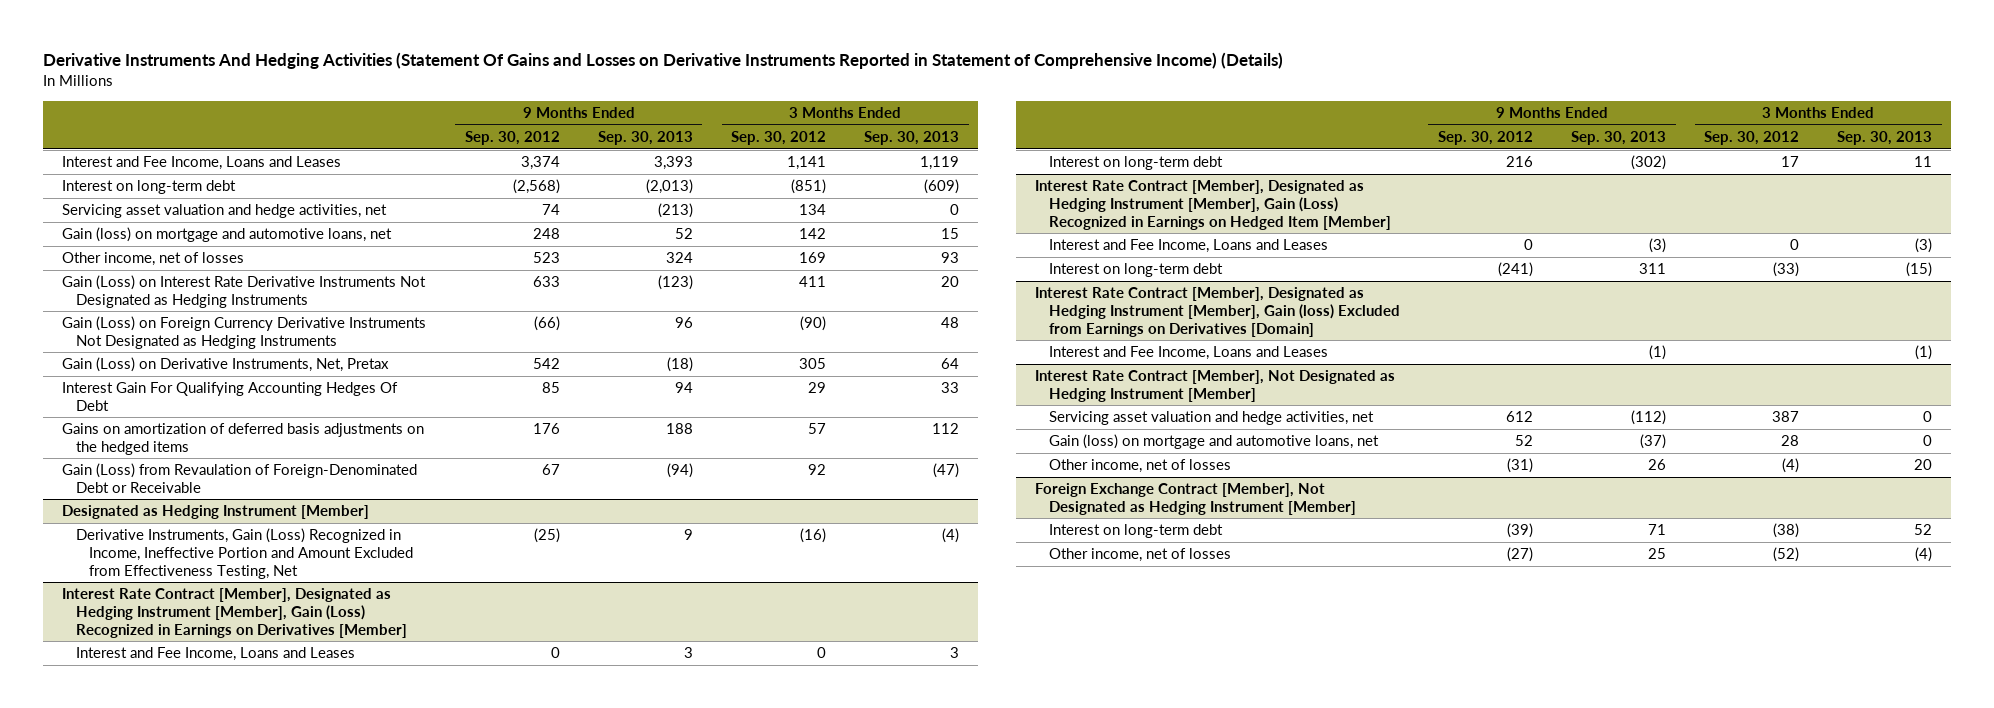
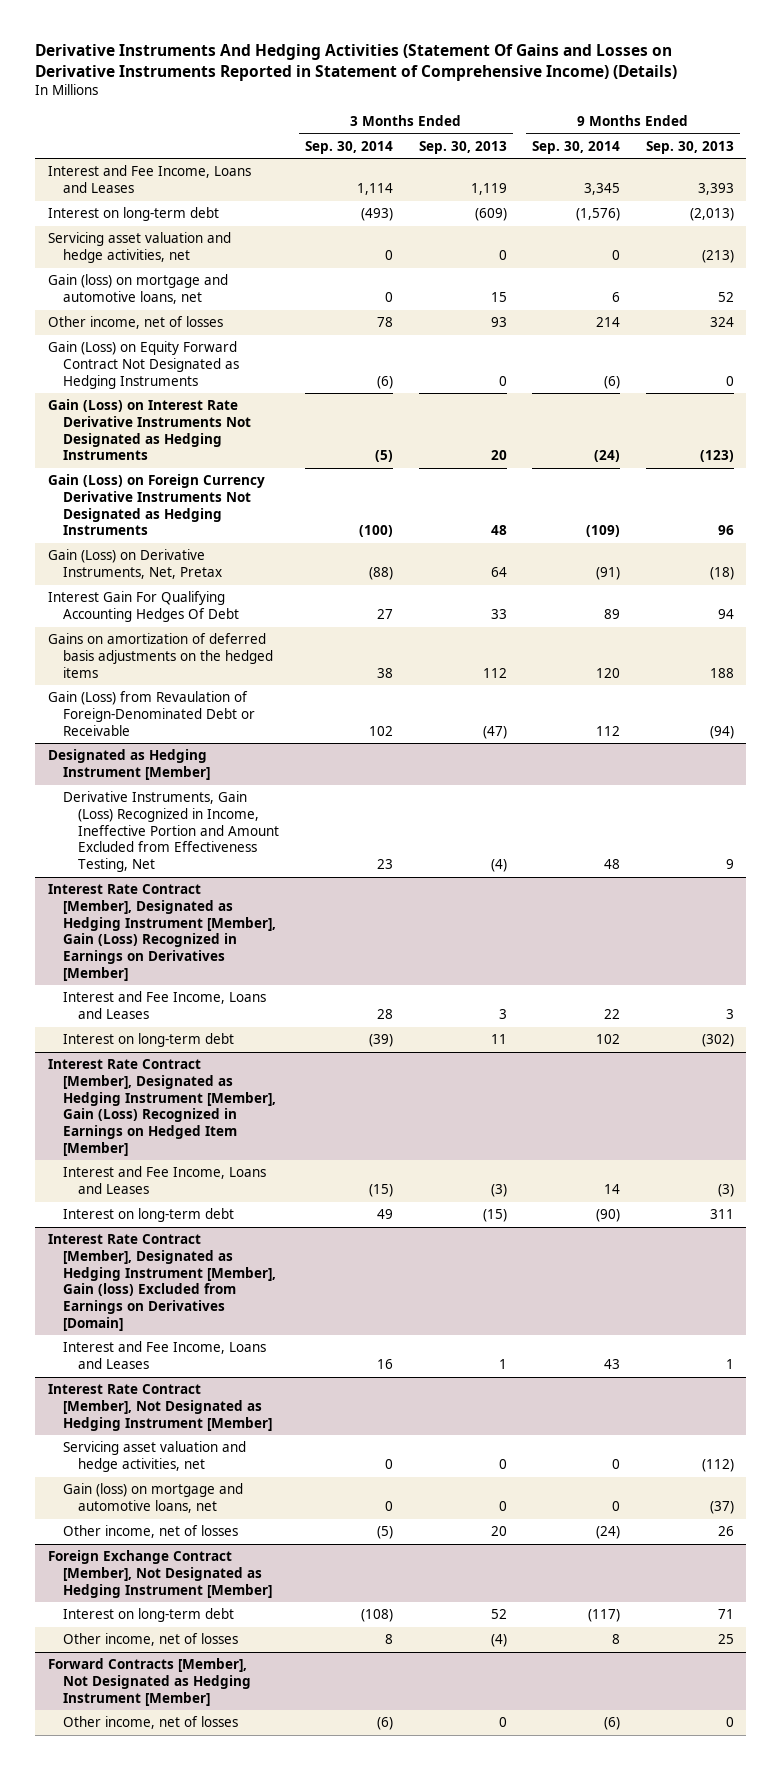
[464,131,560,146] Sep. 30, 2012 -> none
[731,131,827,146] Sep. 30, 2012 -> none
none -> [305,140,394,154] Sep. 30, 2014
none -> [532,140,621,154] Sep. 30, 2014
none -> [47,341,240,389] Gain (Loss) on Equity Forward Contract Not Designated as Hedging Instruments
[1648,345,1666,361] (1) -> [725,1359,734,1370] 1
[1915,345,1933,361] (1) -> [498,1359,507,1370] 1
none -> [47,1658,252,1706] Forward Contracts [Member], Not Designated as Hedging Instrument [Member]
none -> [63,1716,239,1730] Other income, net of losses

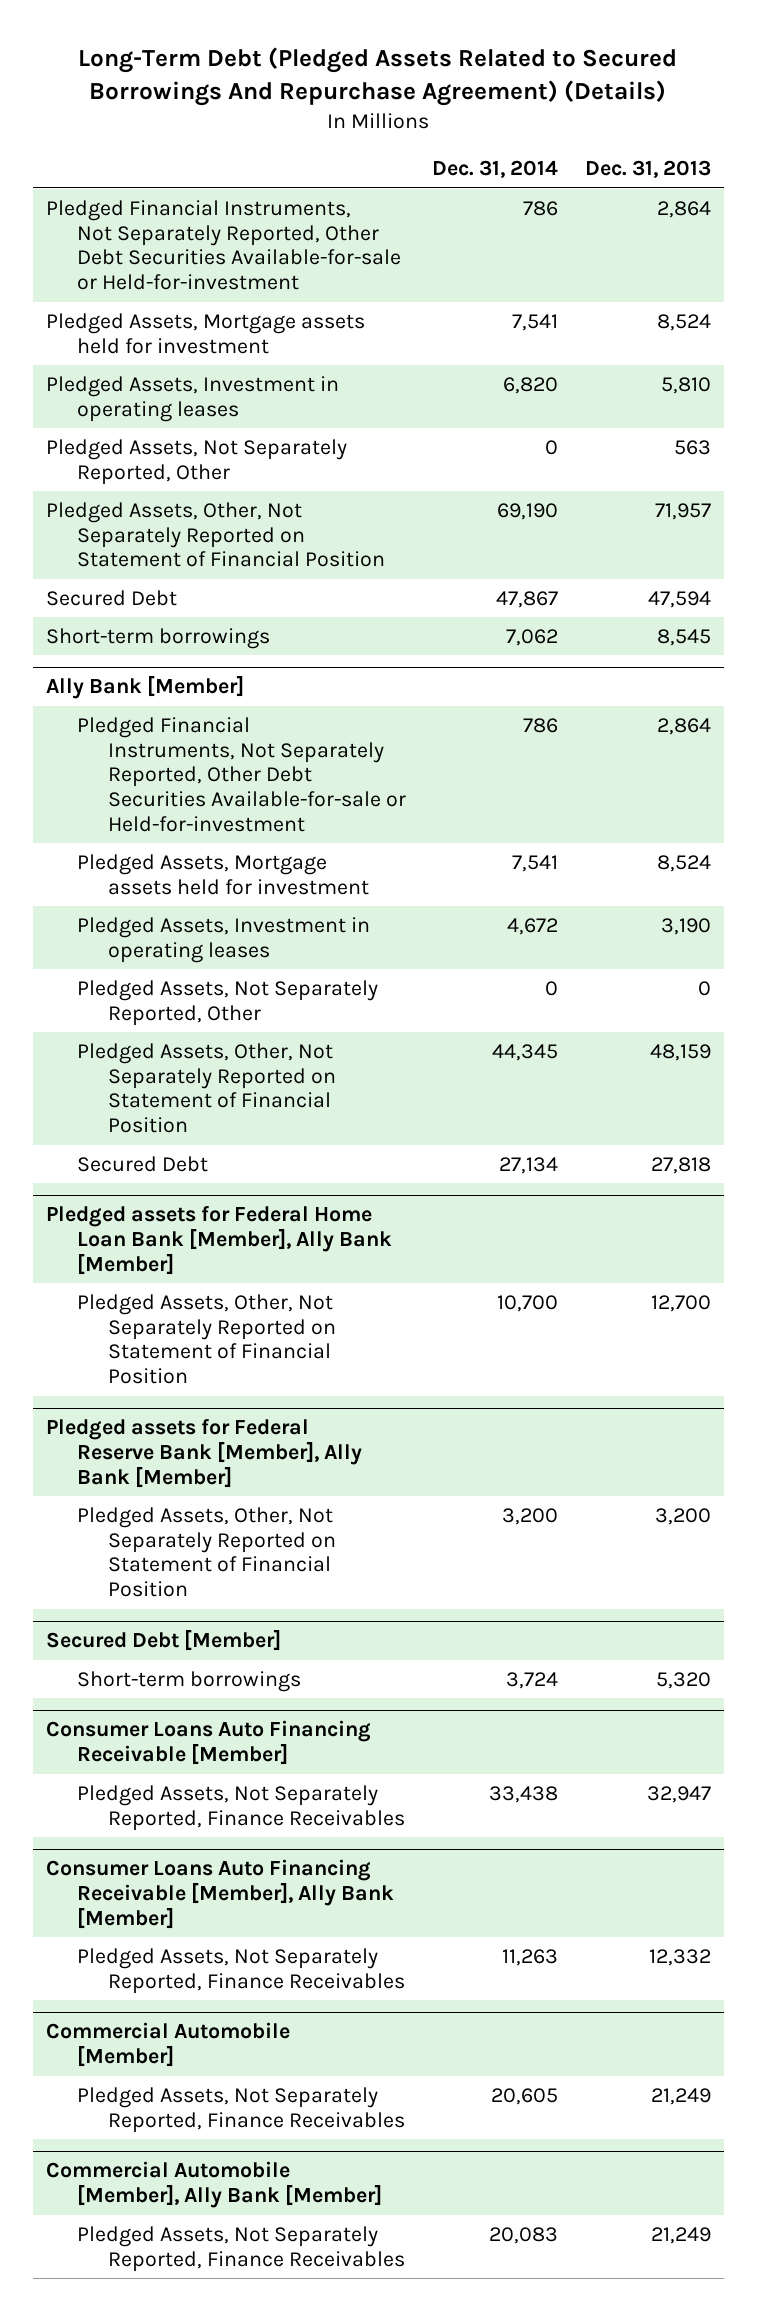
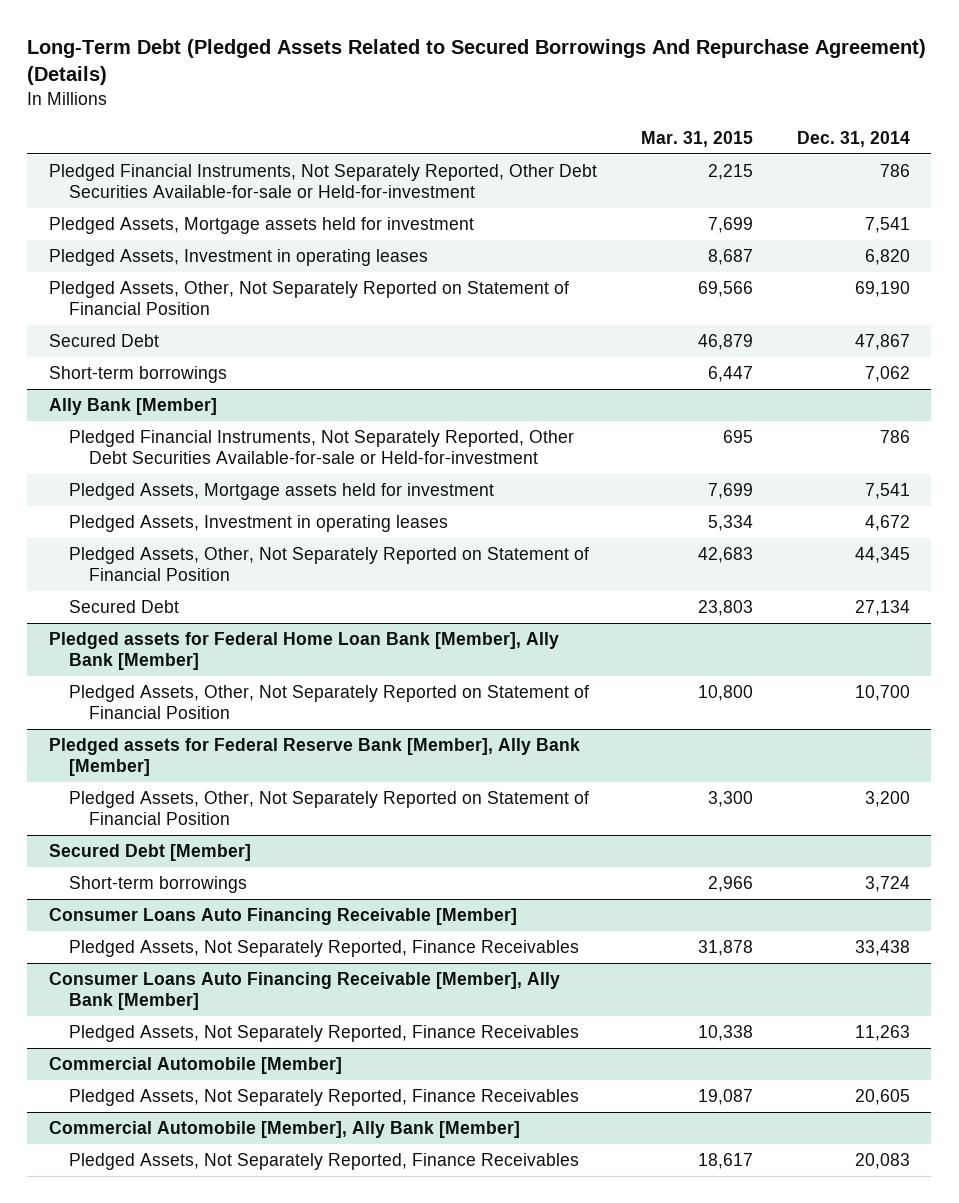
[584,160,711,179] Dec. 31, 2013 -> none
none -> [640,130,753,147] Mar. 31, 2015
[46,438,348,485] Pledged Assets, Not Separately Reported, Other -> none
[77,979,379,1026] Pledged Assets, Not Separately Reported, Other -> none

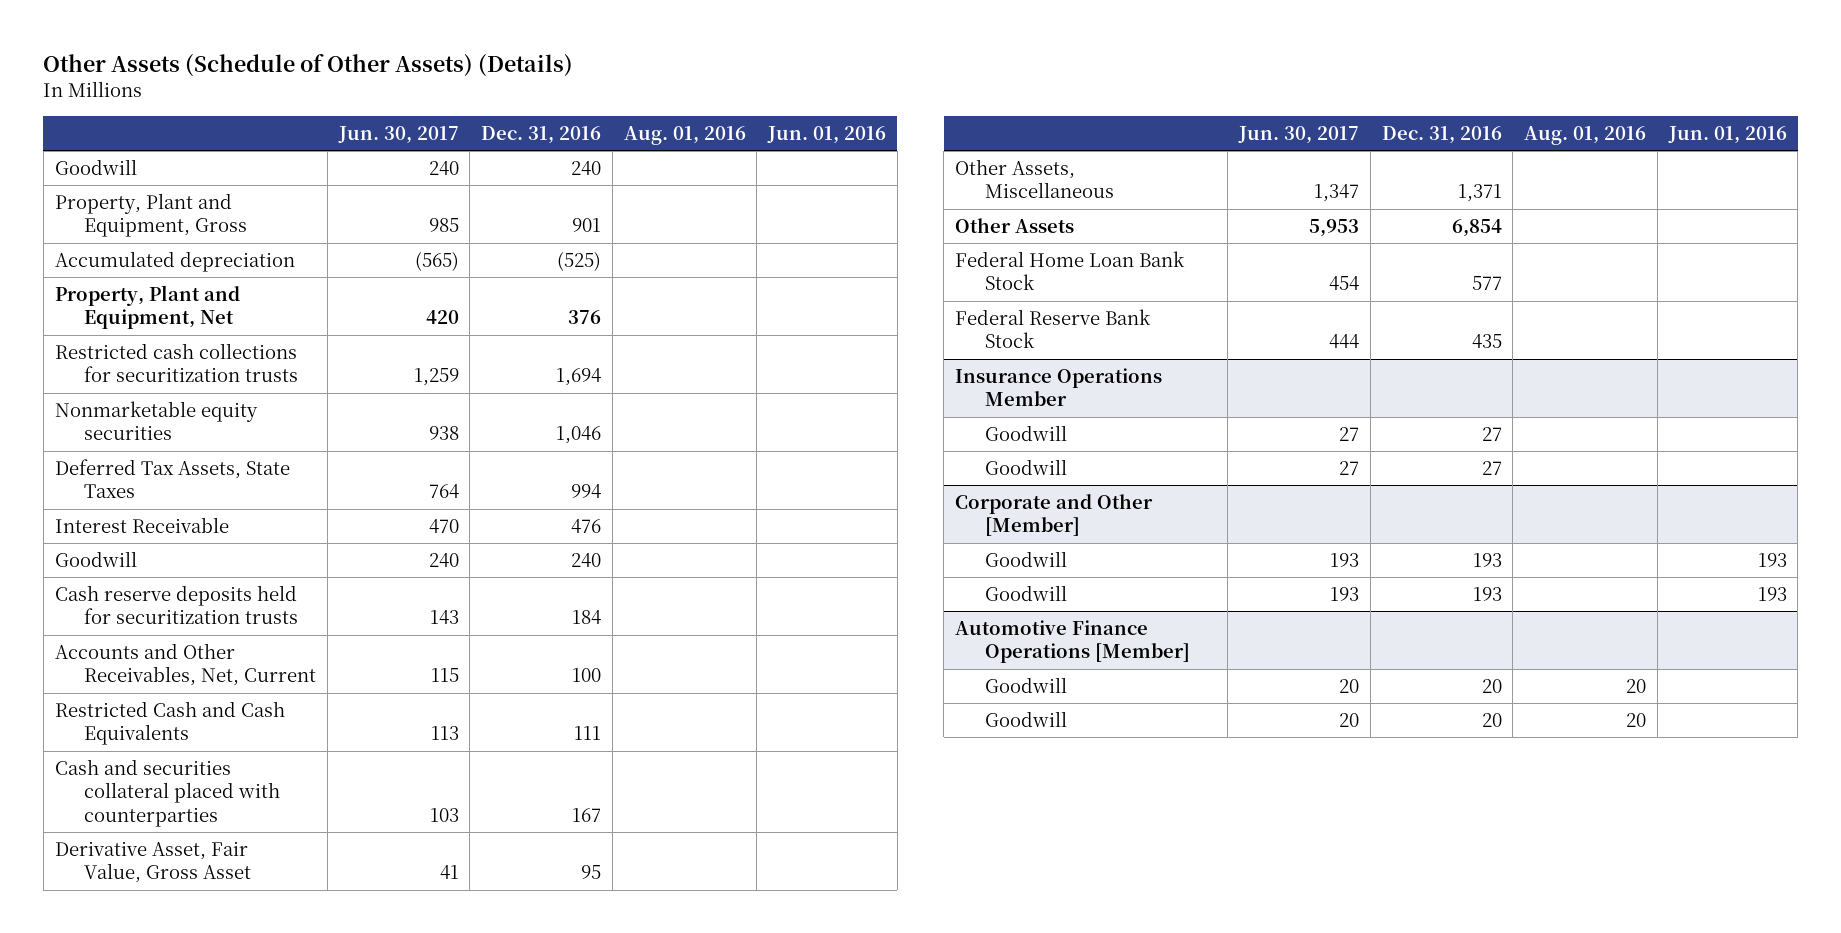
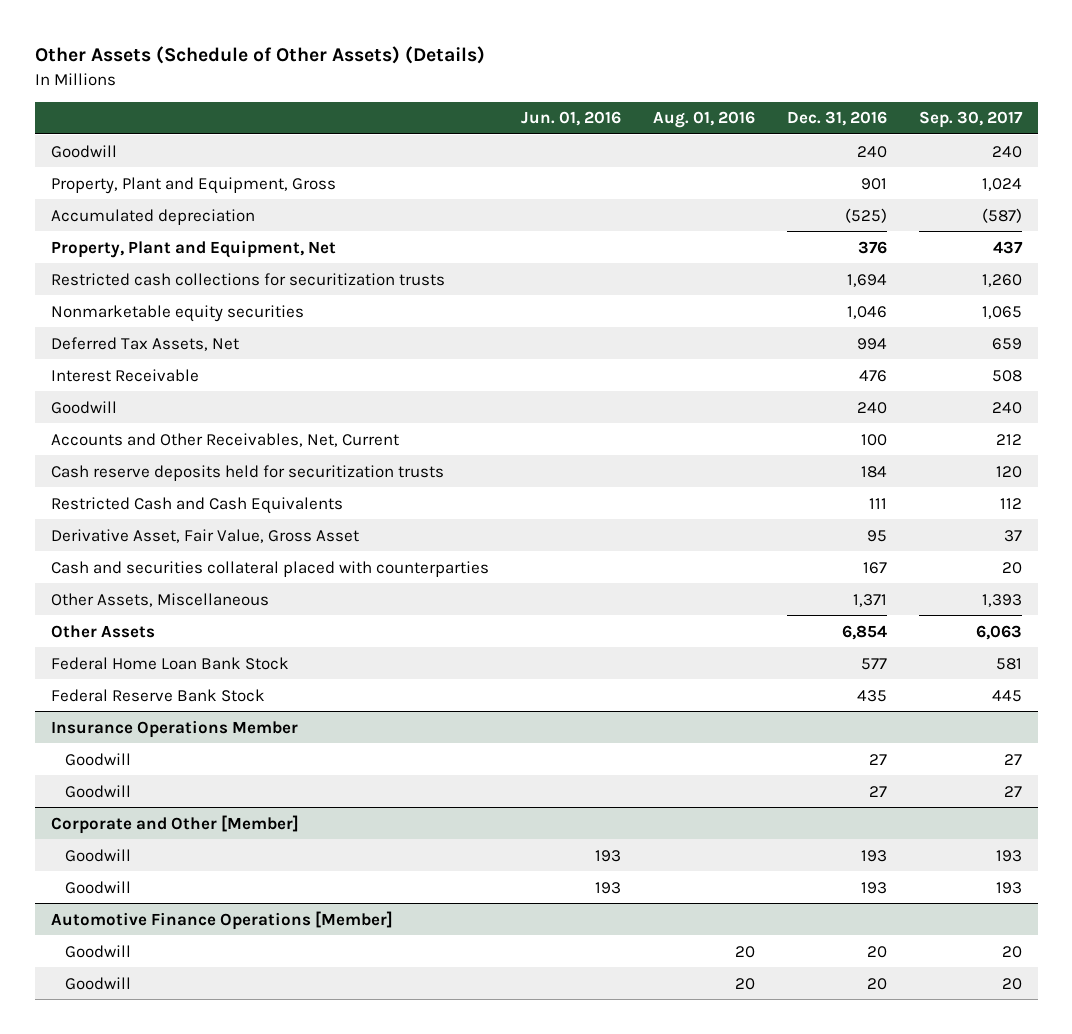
[337,125,459,144] Jun. 30, 2017 -> none
none -> [918,111,1023,129] Sep. 30, 2017
[54,458,290,499] Deferred Tax Assets, State Taxes -> [50,336,239,351] Deferred Tax Assets, Net
[54,584,299,625] Cash reserve deposits held for securitization trusts -> [50,464,444,481] Cash reserve deposits held for securitization trusts
[54,758,281,827] Cash and securities collateral placed with counterparties -> [50,560,489,577] Cash and securities collateral placed with counterparties

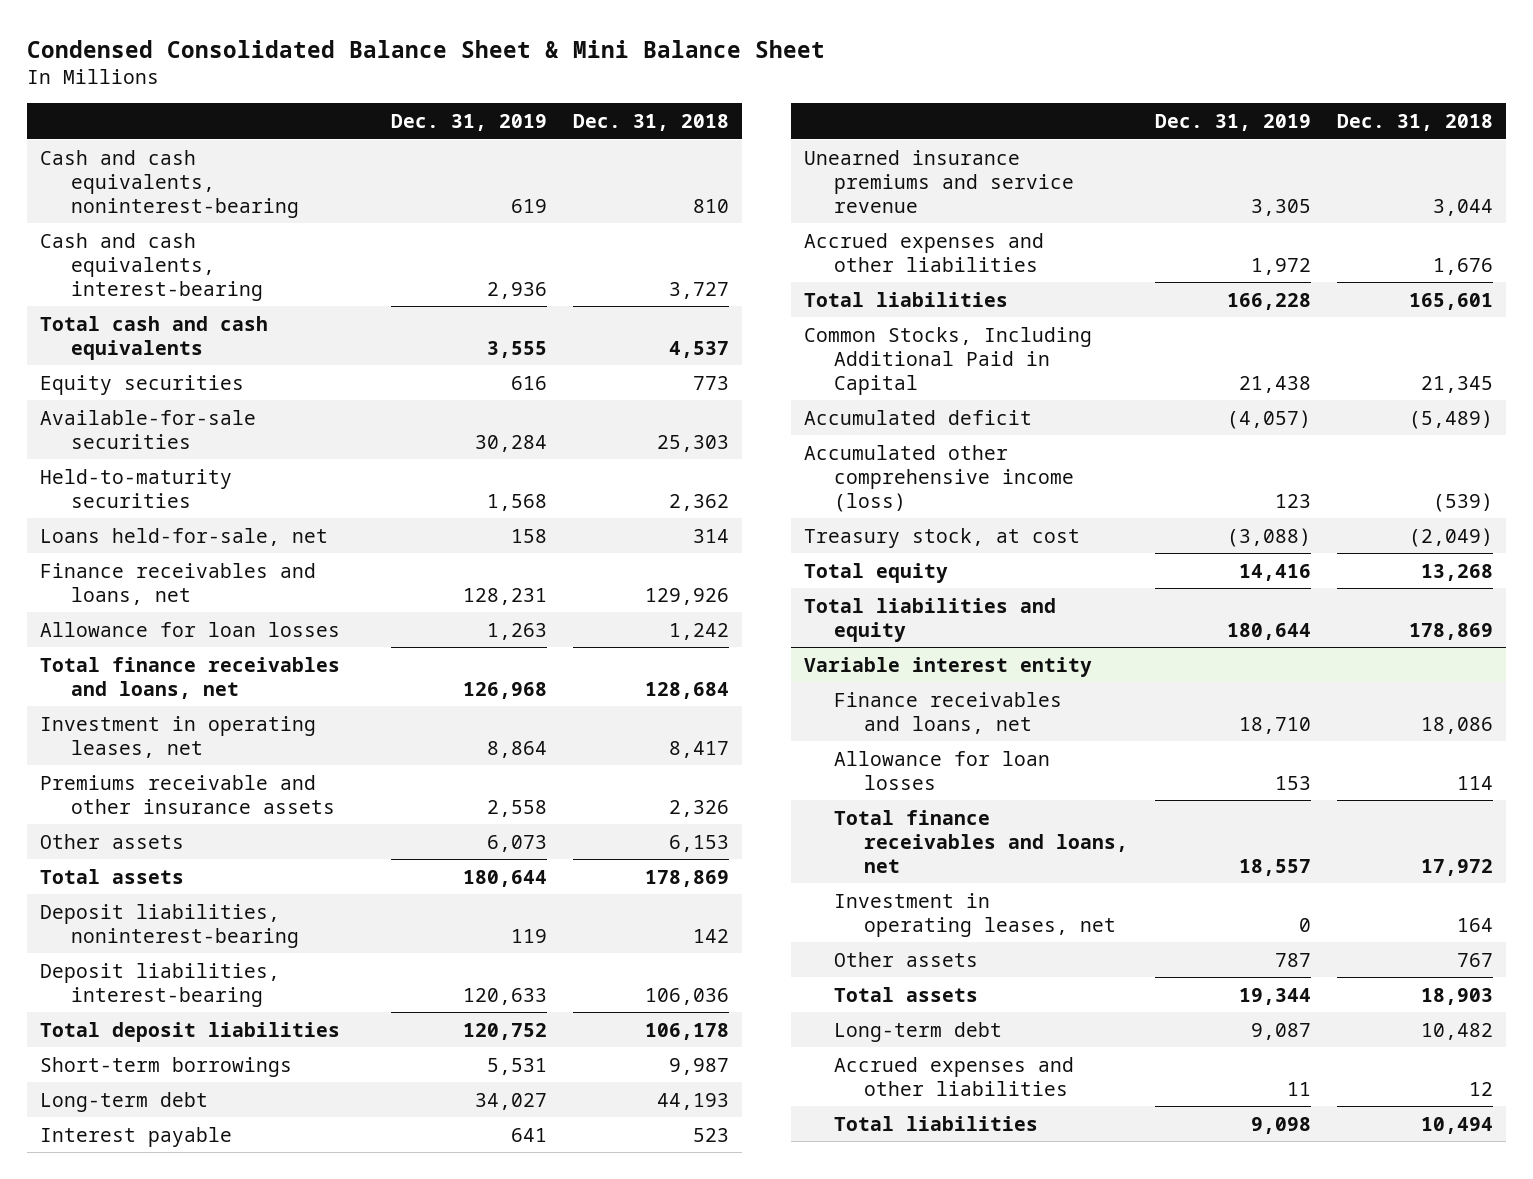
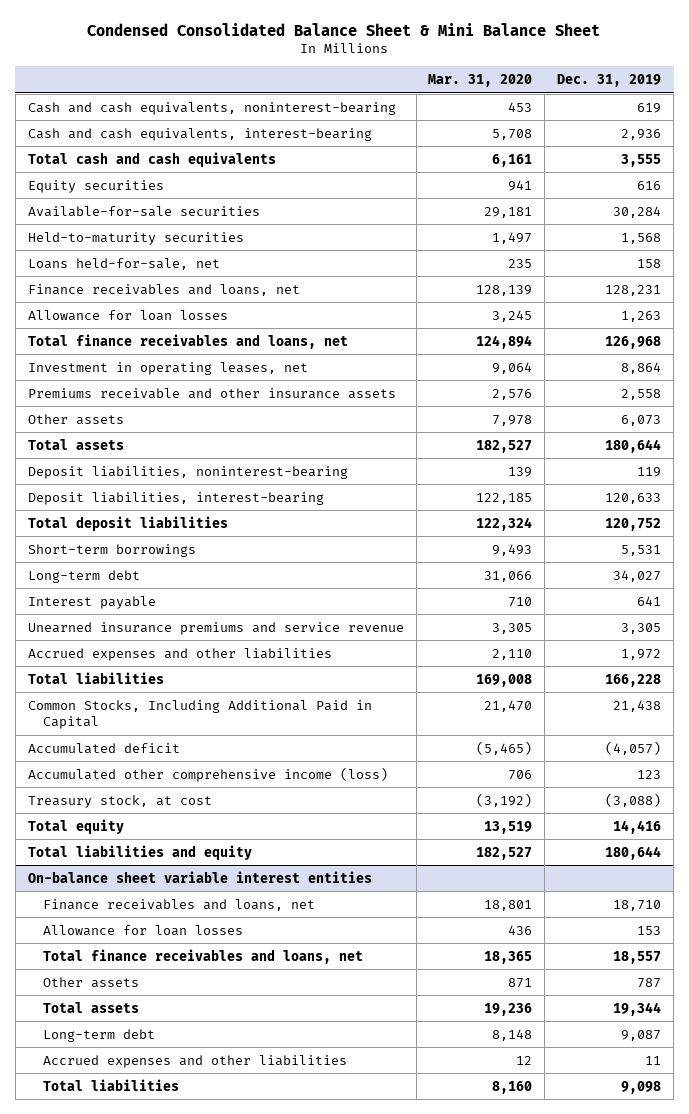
[573,113,730,131] Dec. 31, 2018 -> none
none -> [428,74,533,88] Mar. 31, 2020
[804,656,1093,677] Variable interest entity -> none
none -> [27,870,372,883] On-balance sheet variable interest entities
[834,892,1117,937] Investment in operating leases, net -> none

